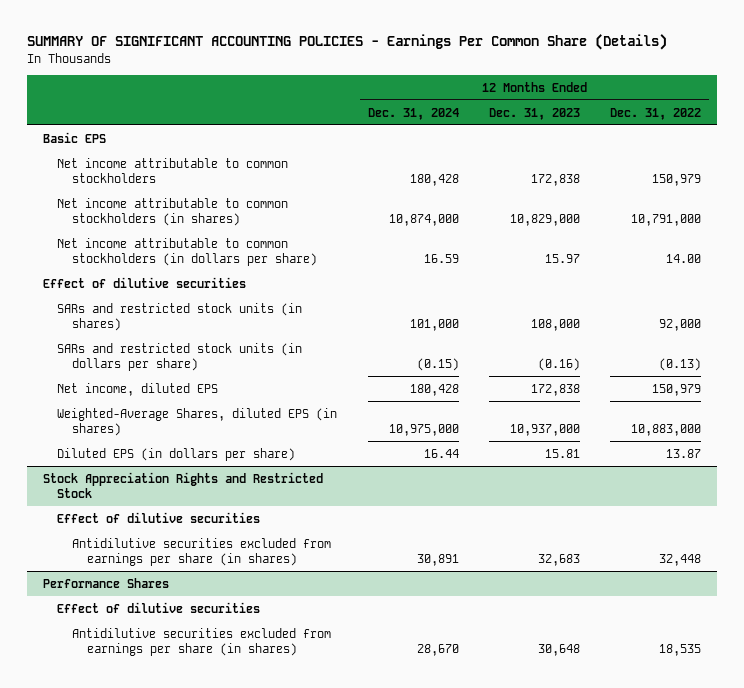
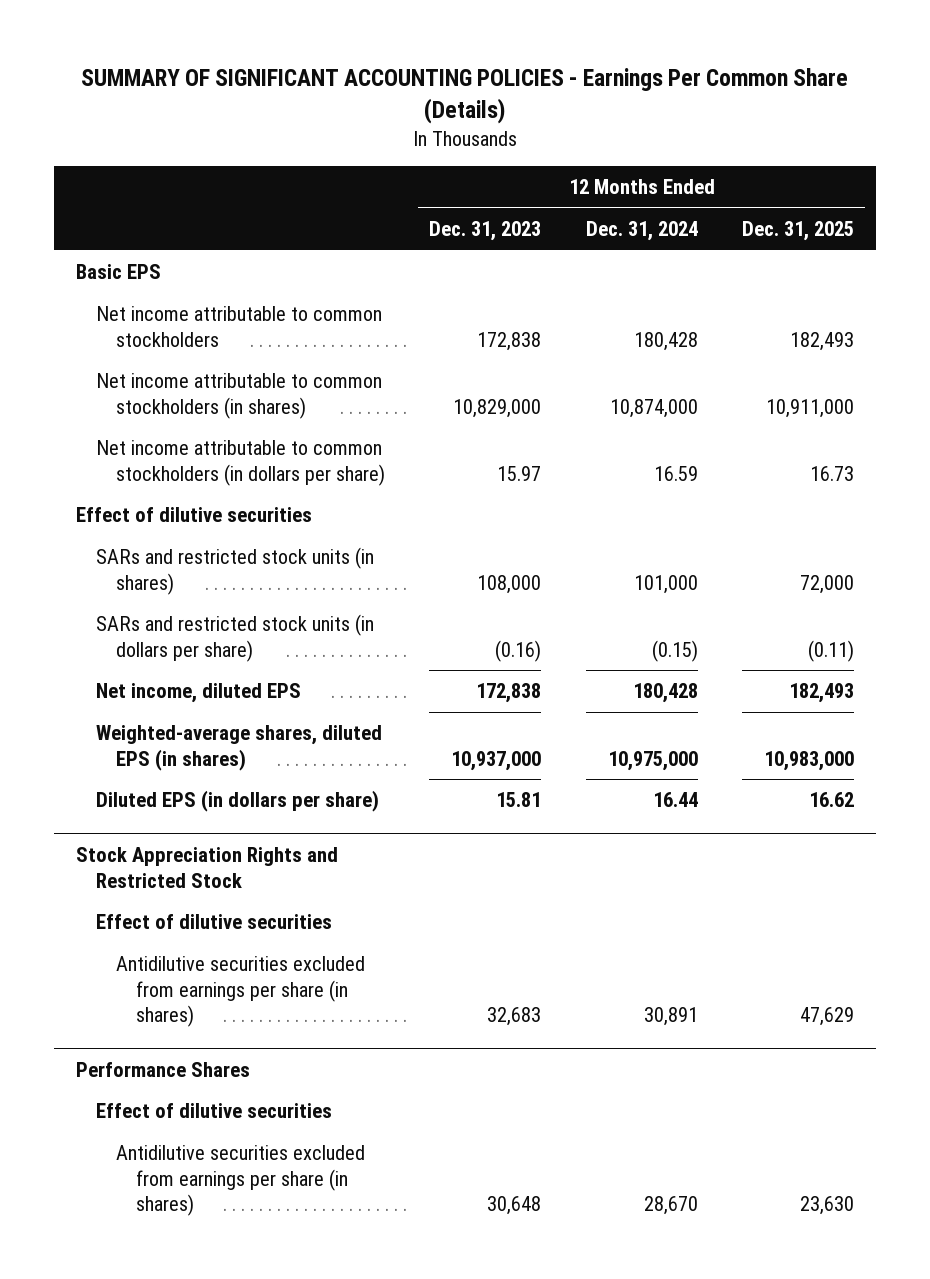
[610,107,702,120] Dec. 31, 2022 -> none
none -> [742,221,855,242] Dec. 31, 2025
[57,407,338,437] Weighted-Average Shares, diluted EPS (in shares) -> [95,725,382,771] Weighted-average shares, diluted EPS (in shares)

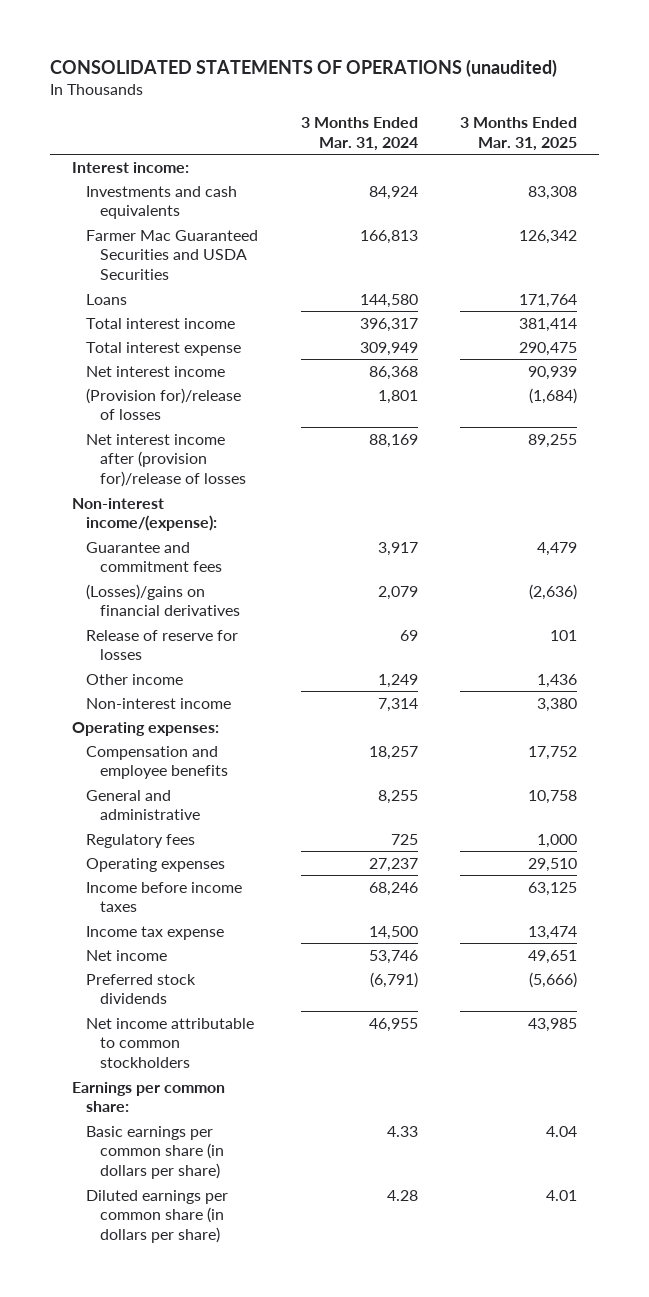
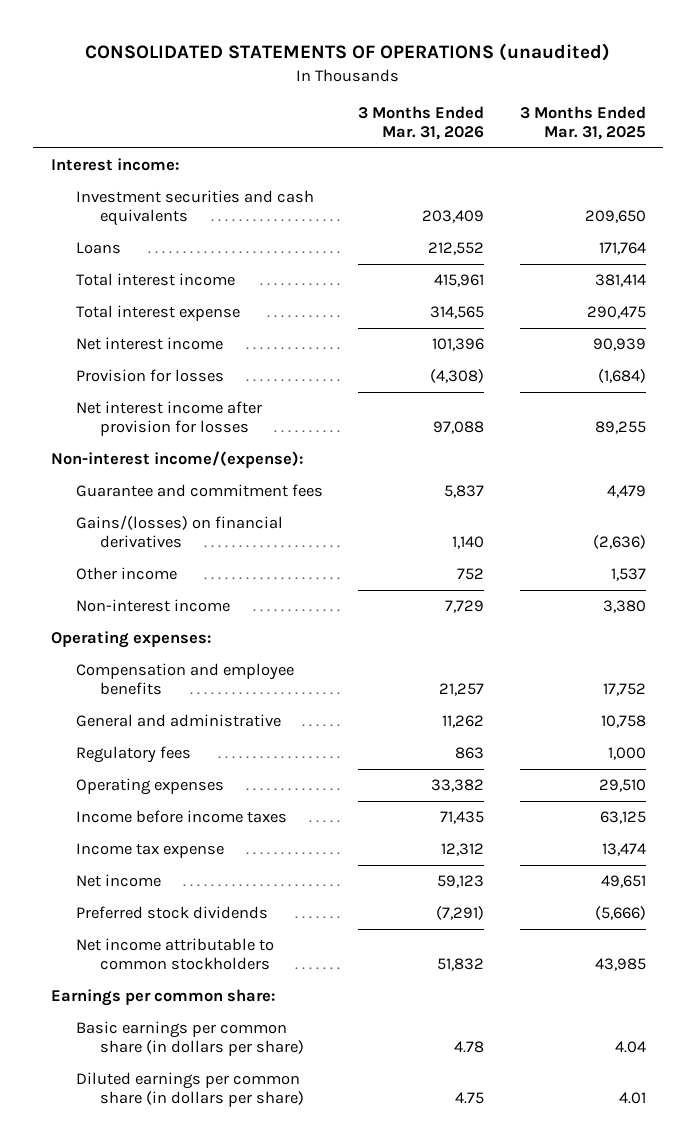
[300,117,418,151] 3 Months Ended Mar. 31, 2024 -> none
none -> [358,106,485,141] 3 Months Ended Mar. 31, 2026
[86,229,259,281] Farmer Mac Guaranteed Securities and USDA Securities -> none
[86,185,238,220] Investments and cash equivalents -> [75,190,314,227] Investment securities and cash equivalents
[528,185,578,200] 83,308 -> [584,210,646,224] 209,650
[86,387,242,421] (Provision for)/release of losses -> [75,369,224,383] Provision for losses
[86,433,247,488] Net interest income after (provision for)/release of losses -> [75,401,262,437] Net interest income after provision for losses
[86,629,239,661] Release of reserve for losses -> none
[86,583,241,617] (Losses)/gains on financial derivatives -> [75,515,283,549] Gains/(losses) on financial derivatives
[537,673,578,688] 1,436 -> [610,568,646,582] 1,537

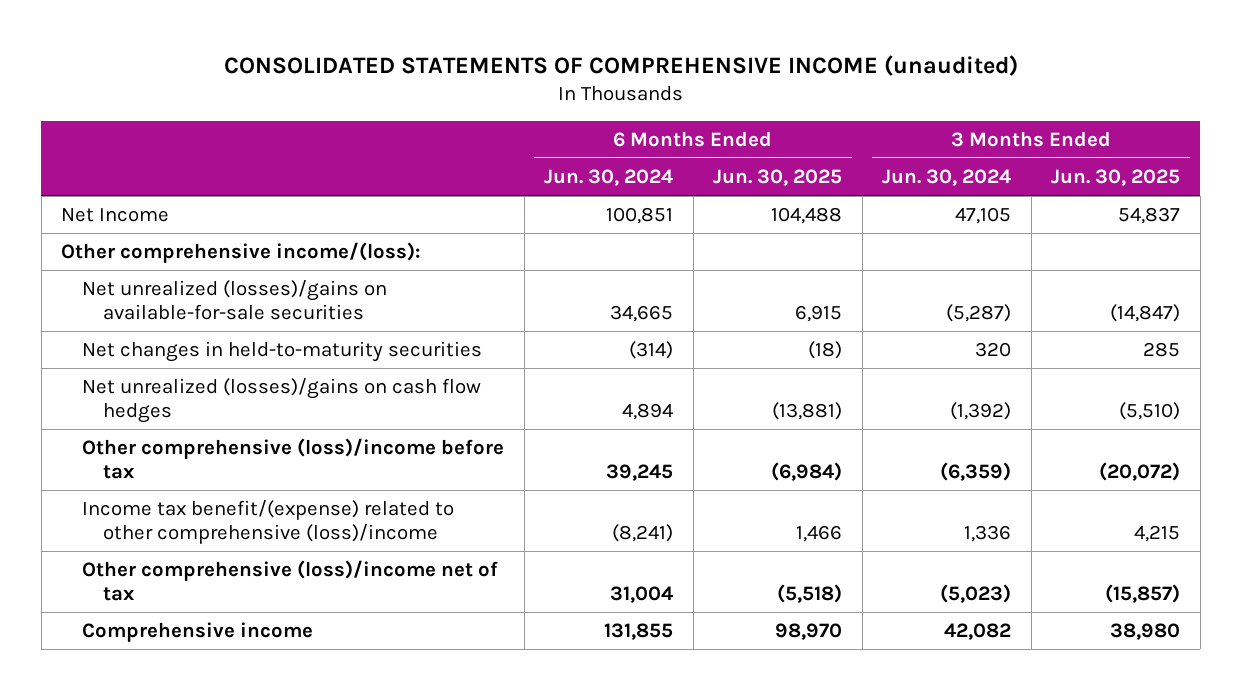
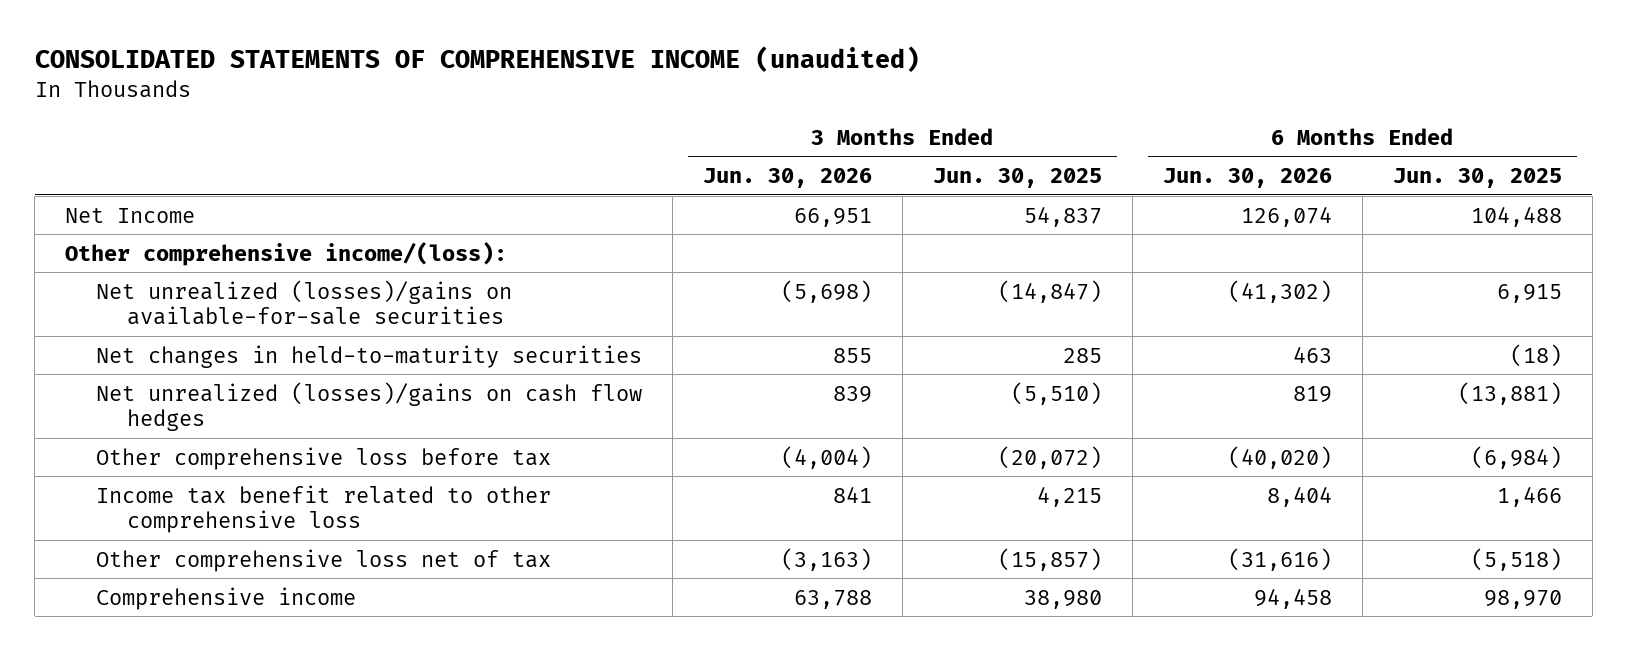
[544,168,674,186] Jun. 30, 2024 -> none
[882,168,1012,186] Jun. 30, 2024 -> none
none -> [702,168,872,189] Jun. 30, 2026
none -> [1162,168,1332,189] Jun. 30, 2026
[82,438,505,479] Other comprehensive (loss)/income before tax -> [95,446,551,470] Other comprehensive loss before tax
[82,500,455,544] Income tax benefit/(expense) related to other comprehensive (loss)/income -> [95,484,551,533] Income tax benefit related to other comprehensive loss
[82,560,499,601] Other comprehensive (loss)/income net of tax -> [95,548,551,572] Other comprehensive loss net of tax

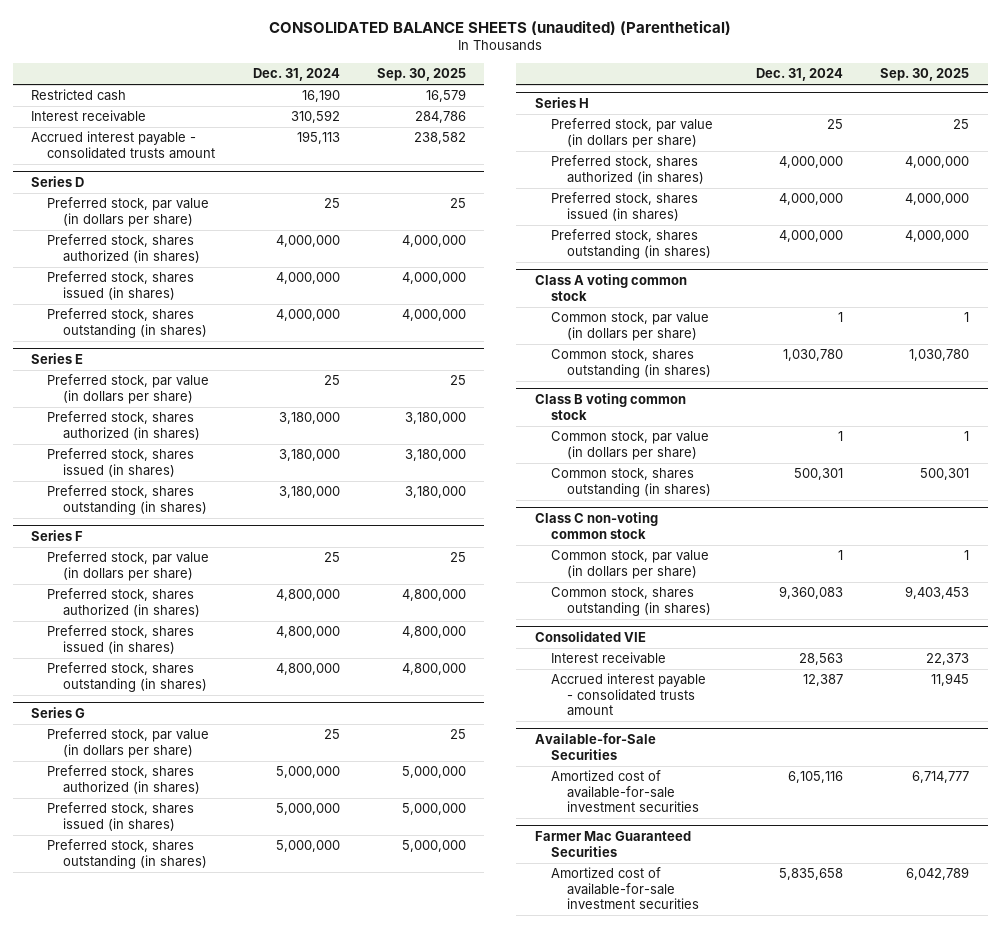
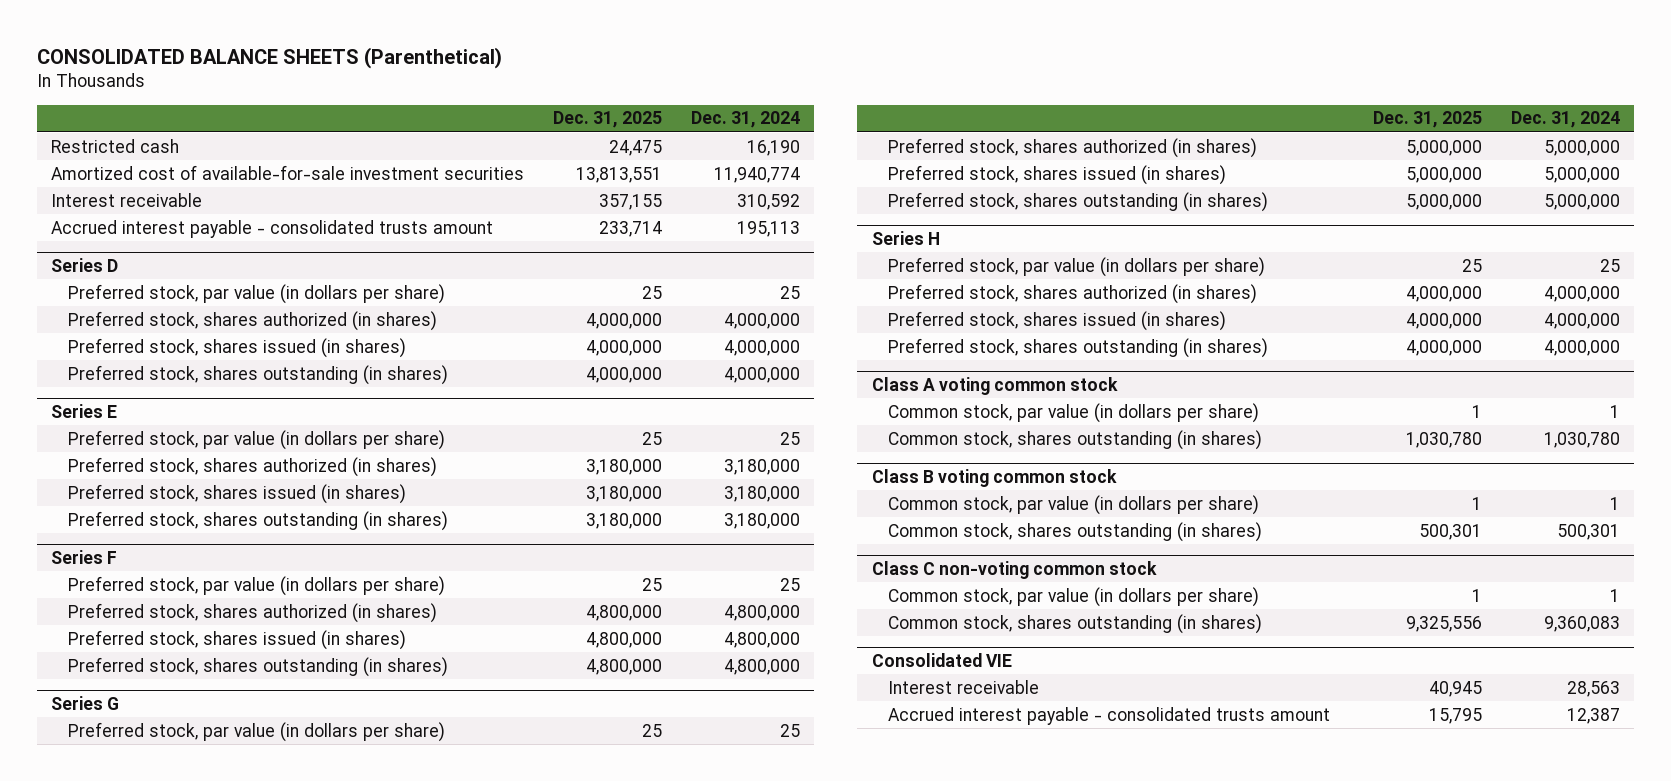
[269,19,732,35] CONSOLIDATED BALANCE SHEETS (unaudited) (Parenthetical) -> [37,47,503,70] CONSOLIDATED BALANCE SHEETS (Parenthetical)
[376,68,466,82] Sep. 30, 2025 -> none
none -> [552,111,662,129] Dec. 31, 2025
none -> [51,164,525,180] Amortized cost of available-for-sale investment securities
[534,733,656,760] Available-for-Sale Securities -> none
[550,770,699,813] Amortized cost of available-for-sale investment securities -> none
[534,831,691,857] Farmer Mac Guaranteed Securities -> none
[550,867,699,910] Amortized cost of available-for-sale investment securities -> none

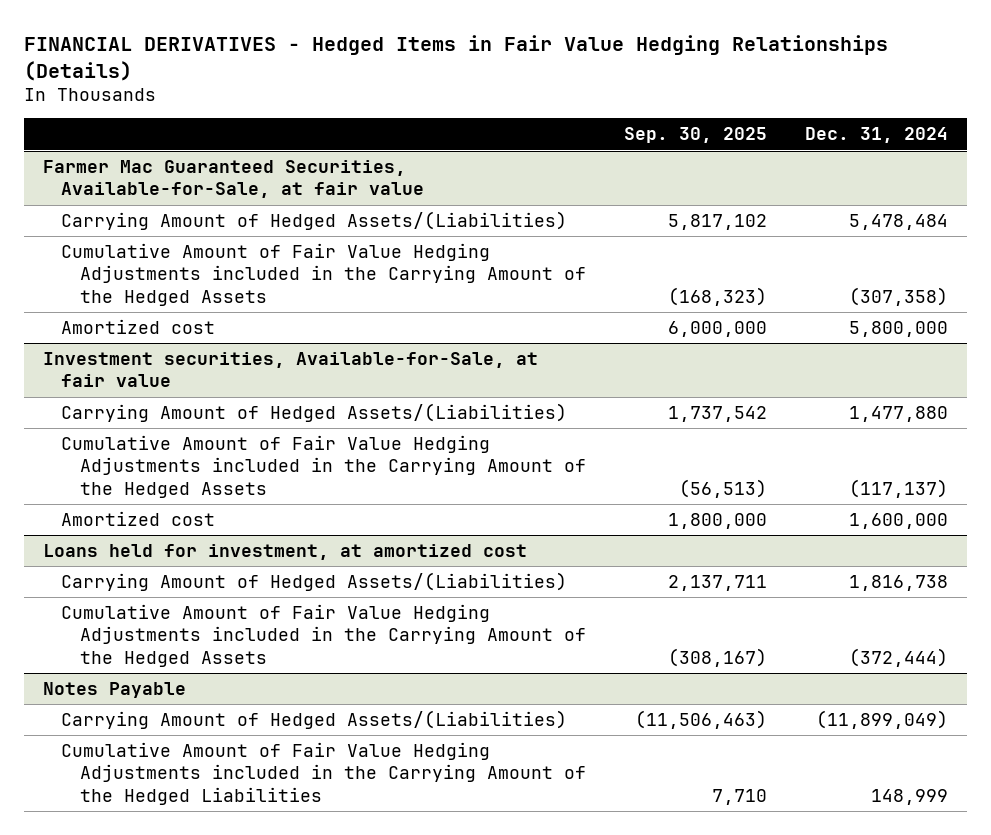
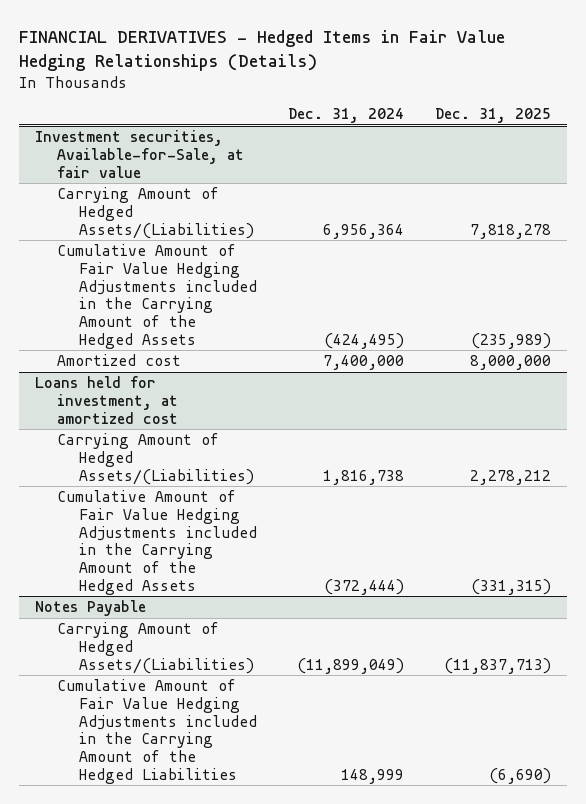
[623,127,767,144] Sep. 30, 2025 -> none
none -> [435,108,552,124] Dec. 31, 2025
[42,159,425,199] Farmer Mac Guaranteed Securities, Available-for-Sale, at fair value -> none
[61,210,568,230] Carrying Amount of Hedged Assets/(Liabilities) -> none
[61,242,586,306] Cumulative Amount of Fair Value Hedging Adjustments included in the Carrying Amount of the Hedged Assets -> none
[61,318,216,334] Amortized cost -> none
[848,405,948,422] 1,477,880 -> [323,223,405,239] 6,956,364
[848,478,948,498] (117,137) -> [324,332,405,349] (424,495)
[848,512,948,529] 1,600,000 -> [323,355,405,371] 7,400,000

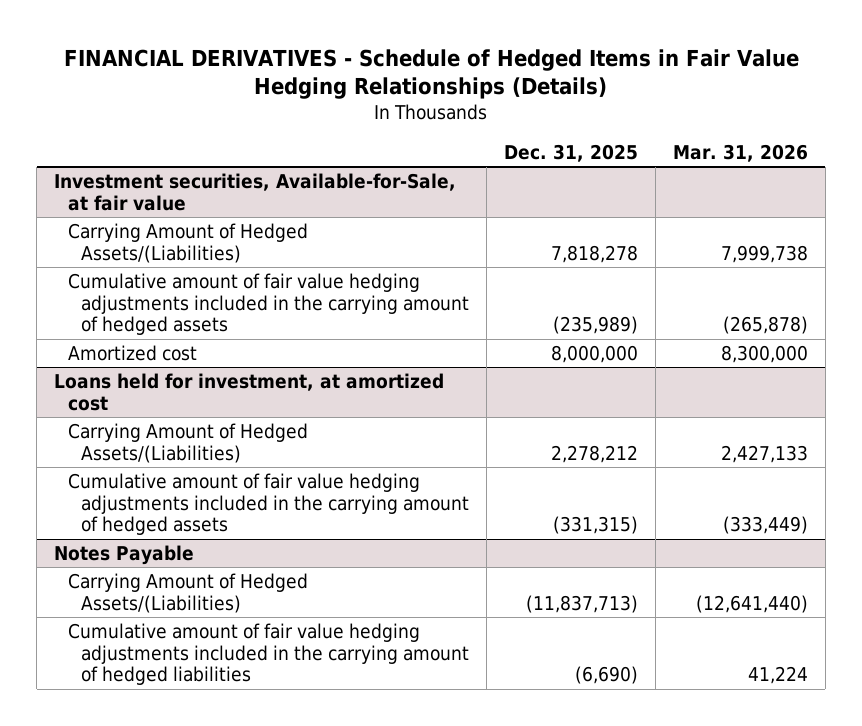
[19,30,506,71] FINANCIAL DERIVATIVES - Hedged Items in Fair Value Hedging Relationships (Details) -> [63,48,799,100] FINANCIAL DERIVATIVES - Schedule of Hedged Items in Fair Value Hedging Relationships (Details)
[288,108,405,124] Dec. 31, 2024 -> none
none -> [672,143,808,162] Mar. 31, 2026
[56,244,258,349] Cumulative Amount of Fair Value Hedging Adjustments included in the Carrying Amount of the Hedged Assets -> [67,272,470,336] Cumulative amount of fair value hedging adjustments included in the carrying amount of hedged assets
[56,490,258,595] Cumulative Amount of Fair Value Hedging Adjustments included in the Carrying Amount of the Hedged Assets -> [67,472,470,536] Cumulative amount of fair value hedging adjustments included in the carrying amount of hedged assets
[56,679,258,784] Cumulative Amount of Fair Value Hedging Adjustments included in the Carrying Amount of the Hedged Liabilities -> [67,622,470,686] Cumulative amount of fair value hedging adjustments included in the carrying amount of hedged liabilities

